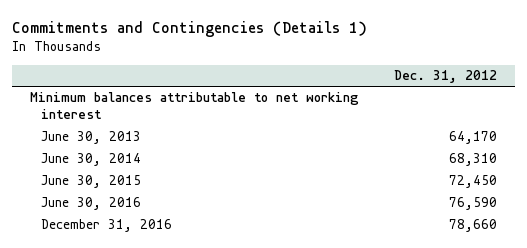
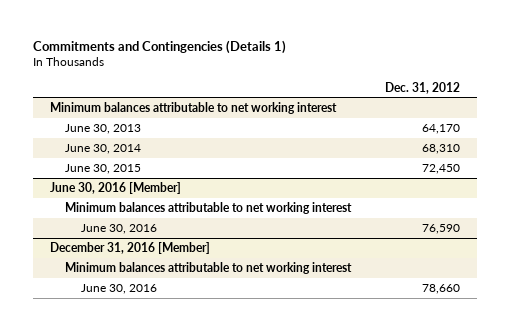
none -> [49,182,181,195] June 30, 2016 [Member]
none -> [65,202,353,215] Minimum balances attributable to net working interest
none -> [49,242,210,255] December 31, 2016 [Member]
none -> [65,262,353,275] Minimum balances attributable to net working interest
[40,219,172,233] December 31, 2016 -> [81,284,158,295] June 30, 2016

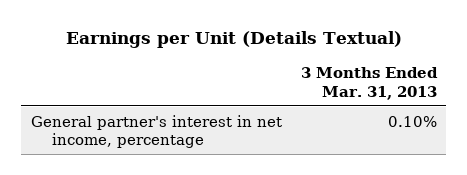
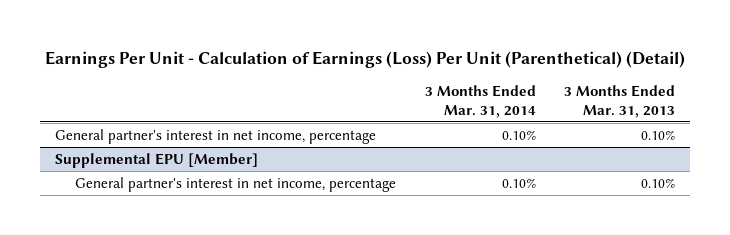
[65,30,402,48] Earnings per Unit (Details Textual) -> [45,50,686,68] Earnings Per Unit - Calculation of Earnings (Loss) Per Unit (Parenthetical) (Detail)
none -> [424,85,536,118] 3 Months Ended Mar. 31, 2014
none -> [54,153,258,169] Supplemental EPU [Member]
none -> [75,177,397,193] General partner's interest in net income, percentage

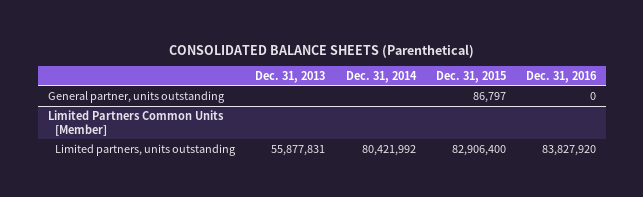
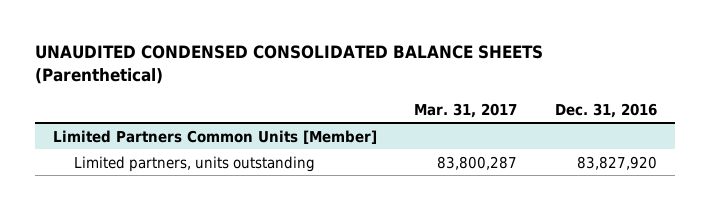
[168,43,474,58] CONSOLIDATED BALANCE SHEETS (Parenthetical) -> [34,44,543,84] UNAUDITED CONDENSED CONSOLIDATED BALANCE SHEETS (Parenthetical)
[255,70,326,83] Dec. 31, 2013 -> none
[345,70,417,83] Dec. 31, 2014 -> none
[435,70,506,83] Dec. 31, 2015 -> none
none -> [414,102,518,118] Mar. 31, 2017
[47,90,225,103] General partner, units outstanding -> none

